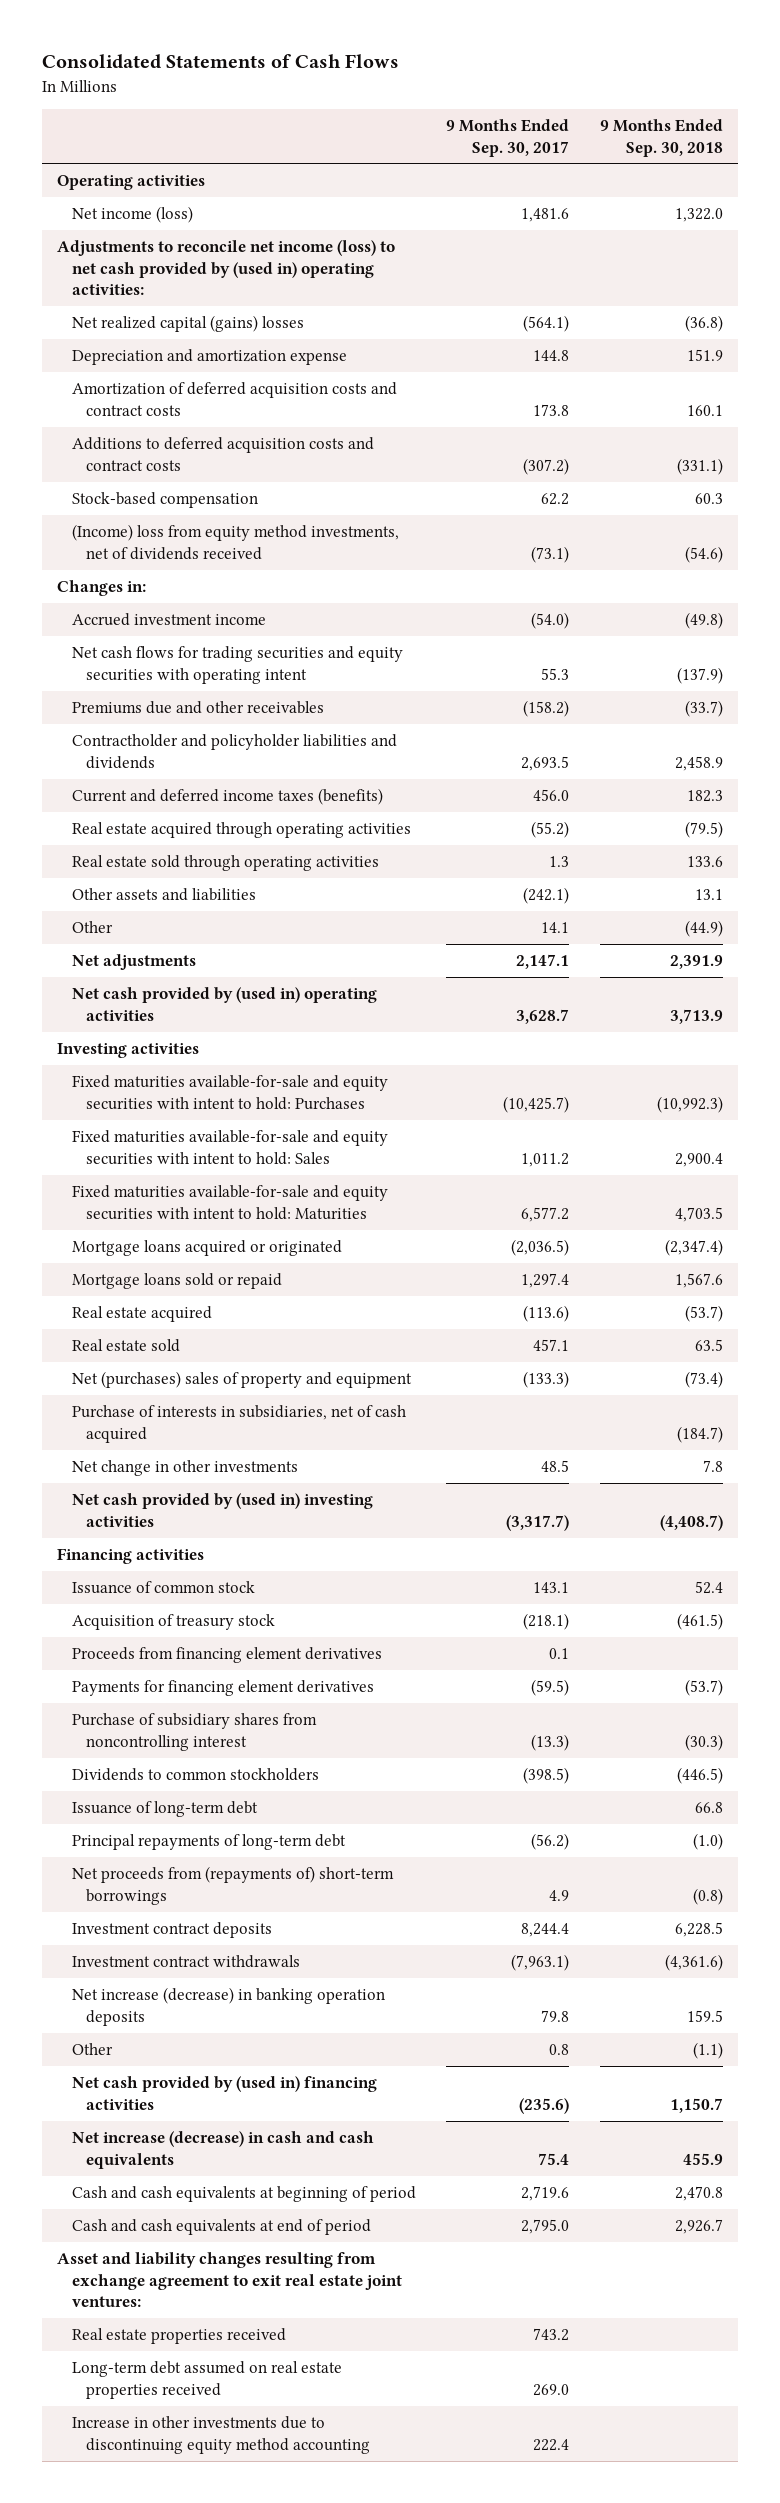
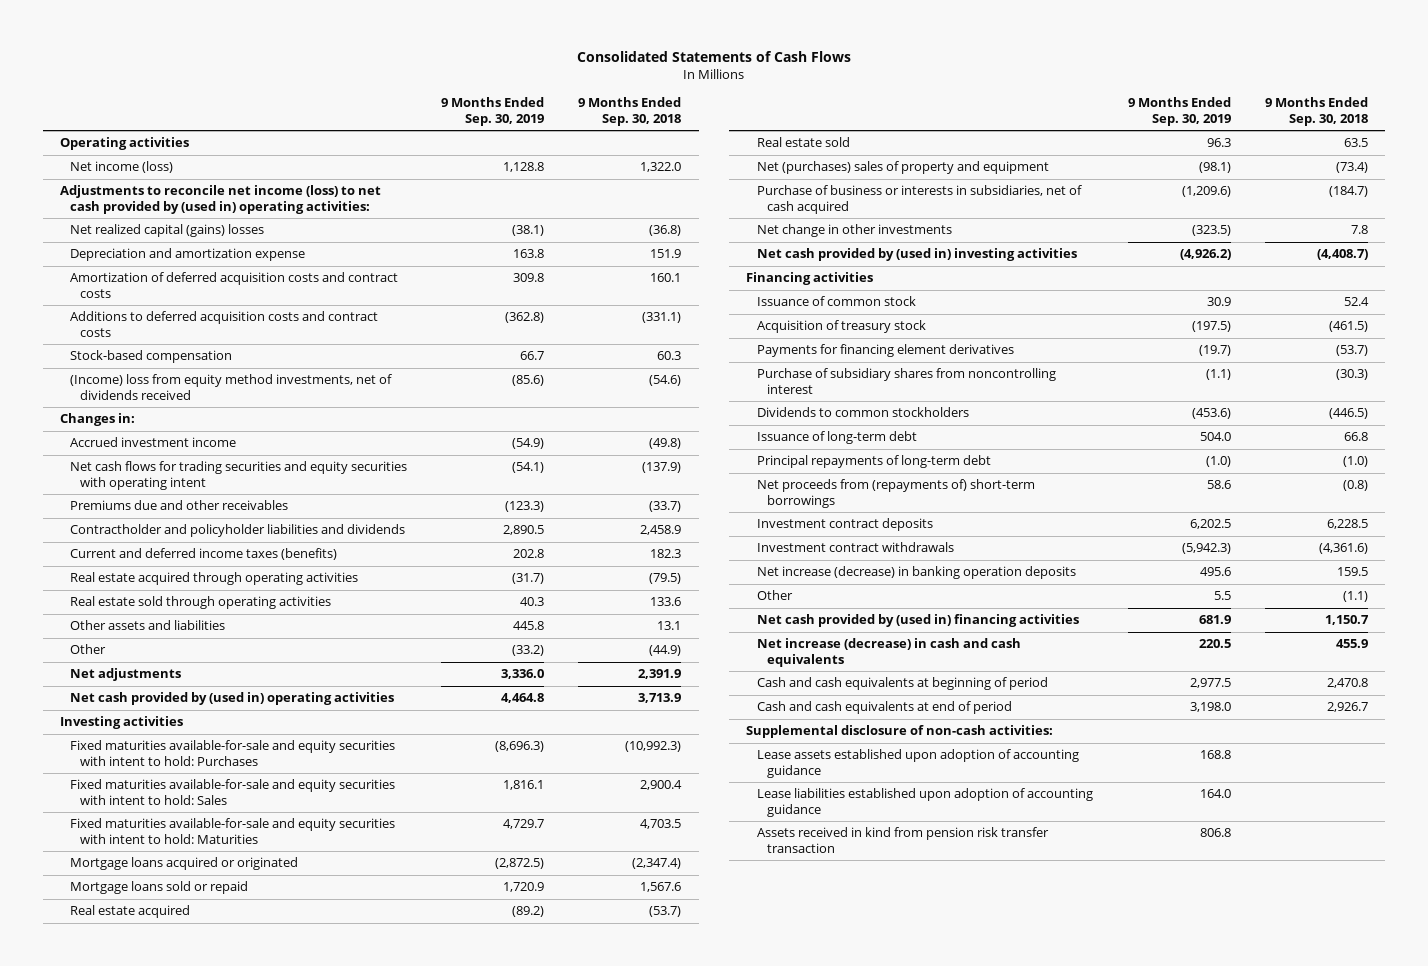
[446,118,570,157] 9 Months Ended Sep. 30, 2017 -> none
none -> [441,97,545,126] 9 Months Ended Sep. 30, 2019
[71,1405,406,1443] Purchase of interests in subsidiaries, net of cash acquired -> [756,185,1082,214] Purchase of business or interests in subsidiaries, net of cash acquired
[71,1647,382,1664] Proceeds from financing element derivatives -> none
[56,2252,402,2308] Asset and liability changes resulting from exchange agreement to exit real estate joint ventures: -> none
[71,2328,286,2345] Real estate properties received -> none
[71,2361,342,2399] Long-term debt assumed on real estate properties received -> none
[71,2416,371,2454] Increase in other investments due to discontinuing equity method accounting -> none
none -> [746,725,1054,739] Supplemental disclosure of non-cash activities:
none -> [756,749,1079,778] Lease assets established upon adoption of accounting guidance
none -> [756,788,1093,817] Lease liabilities established upon adoption of accounting guidance
none -> [756,827,1049,853] Assets received in kind from pension risk transfer transaction

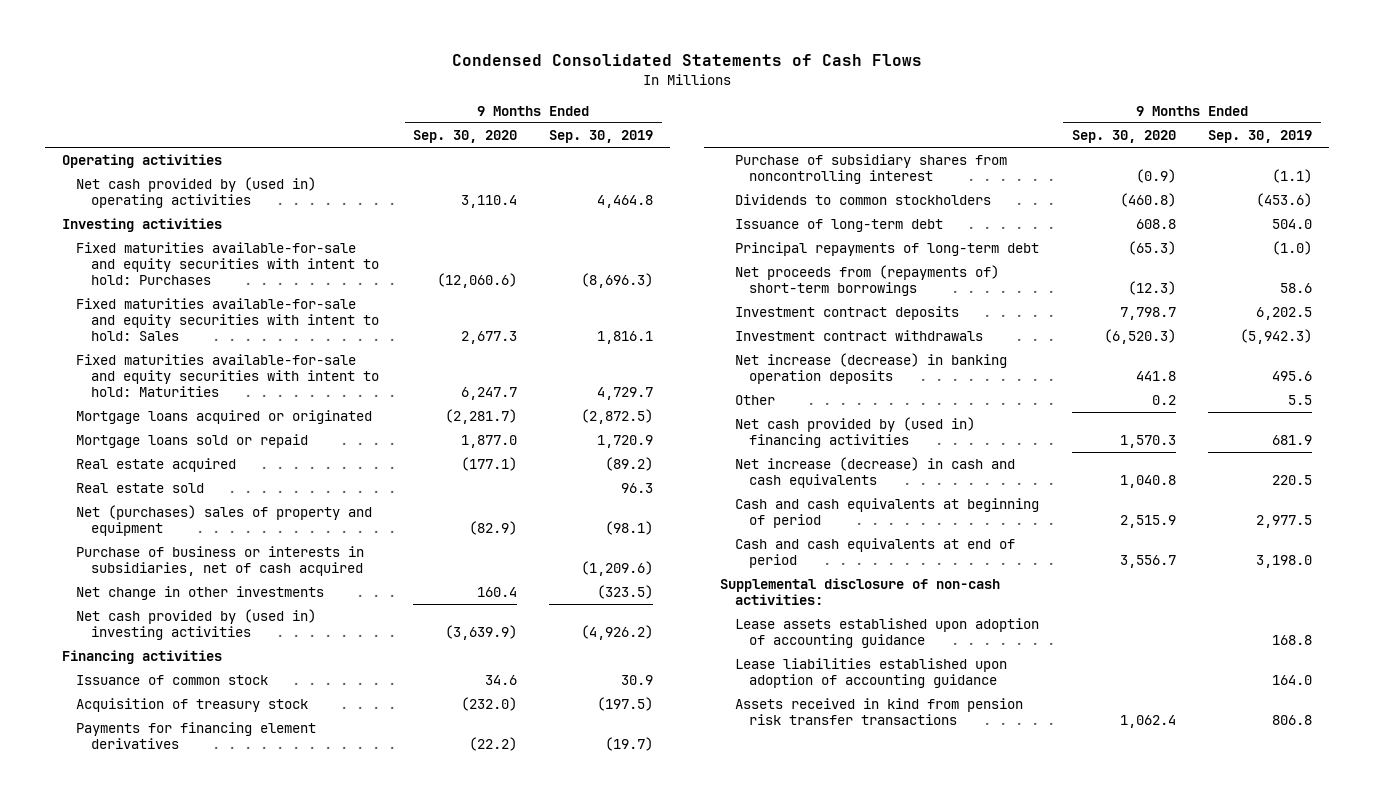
[576,50,851,62] Consolidated Statements of Cash Flows -> [451,54,922,67] Condensed Consolidated Statements of Cash Flows
[578,97,682,126] 9 Months Ended Sep. 30, 2018 -> none
none -> [412,130,517,144] Sep. 30, 2020
[70,161,174,174] Net income (loss) -> none
[59,185,381,214] Adjustments to reconcile net income (loss) to net cash provided by (used in) operating activities: -> none
[70,224,265,238] Net realized capital (gains) losses -> none
[70,248,306,262] Depreciation and amortization expense -> none
[70,272,399,298] Amortization of deferred acquisition costs and contract costs -> none
[70,311,379,337] Additions to deferred acquisition costs and contract costs -> none
[70,350,233,364] Stock-based compensation -> none
[70,374,393,400] (Income) loss from equity method investments, net of dividends received -> none
[59,413,135,427] Changes in: -> none
[70,437,237,448] Accrued investment income -> none
[70,461,408,490] Net cash flows for trading securities and equity securities with operating intent -> none
[70,500,289,511] Premiums due and other receivables -> none
[70,524,406,538] Contractholder and policyholder liabilities and dividends -> none
[70,548,338,561] Current and deferred income taxes (benefits) -> none
[70,572,359,586] Real estate acquired through operating activities -> none
[70,596,332,610] Real estate sold through operating activities -> none
[70,620,226,631] Other assets and liabilities -> none
[70,644,107,655] Other -> none
[70,668,182,682] Net adjustments -> none
[756,827,1049,853] Assets received in kind from pension risk transfer transaction -> [734,698,1023,726] Assets received in kind from pension risk transfer transactions

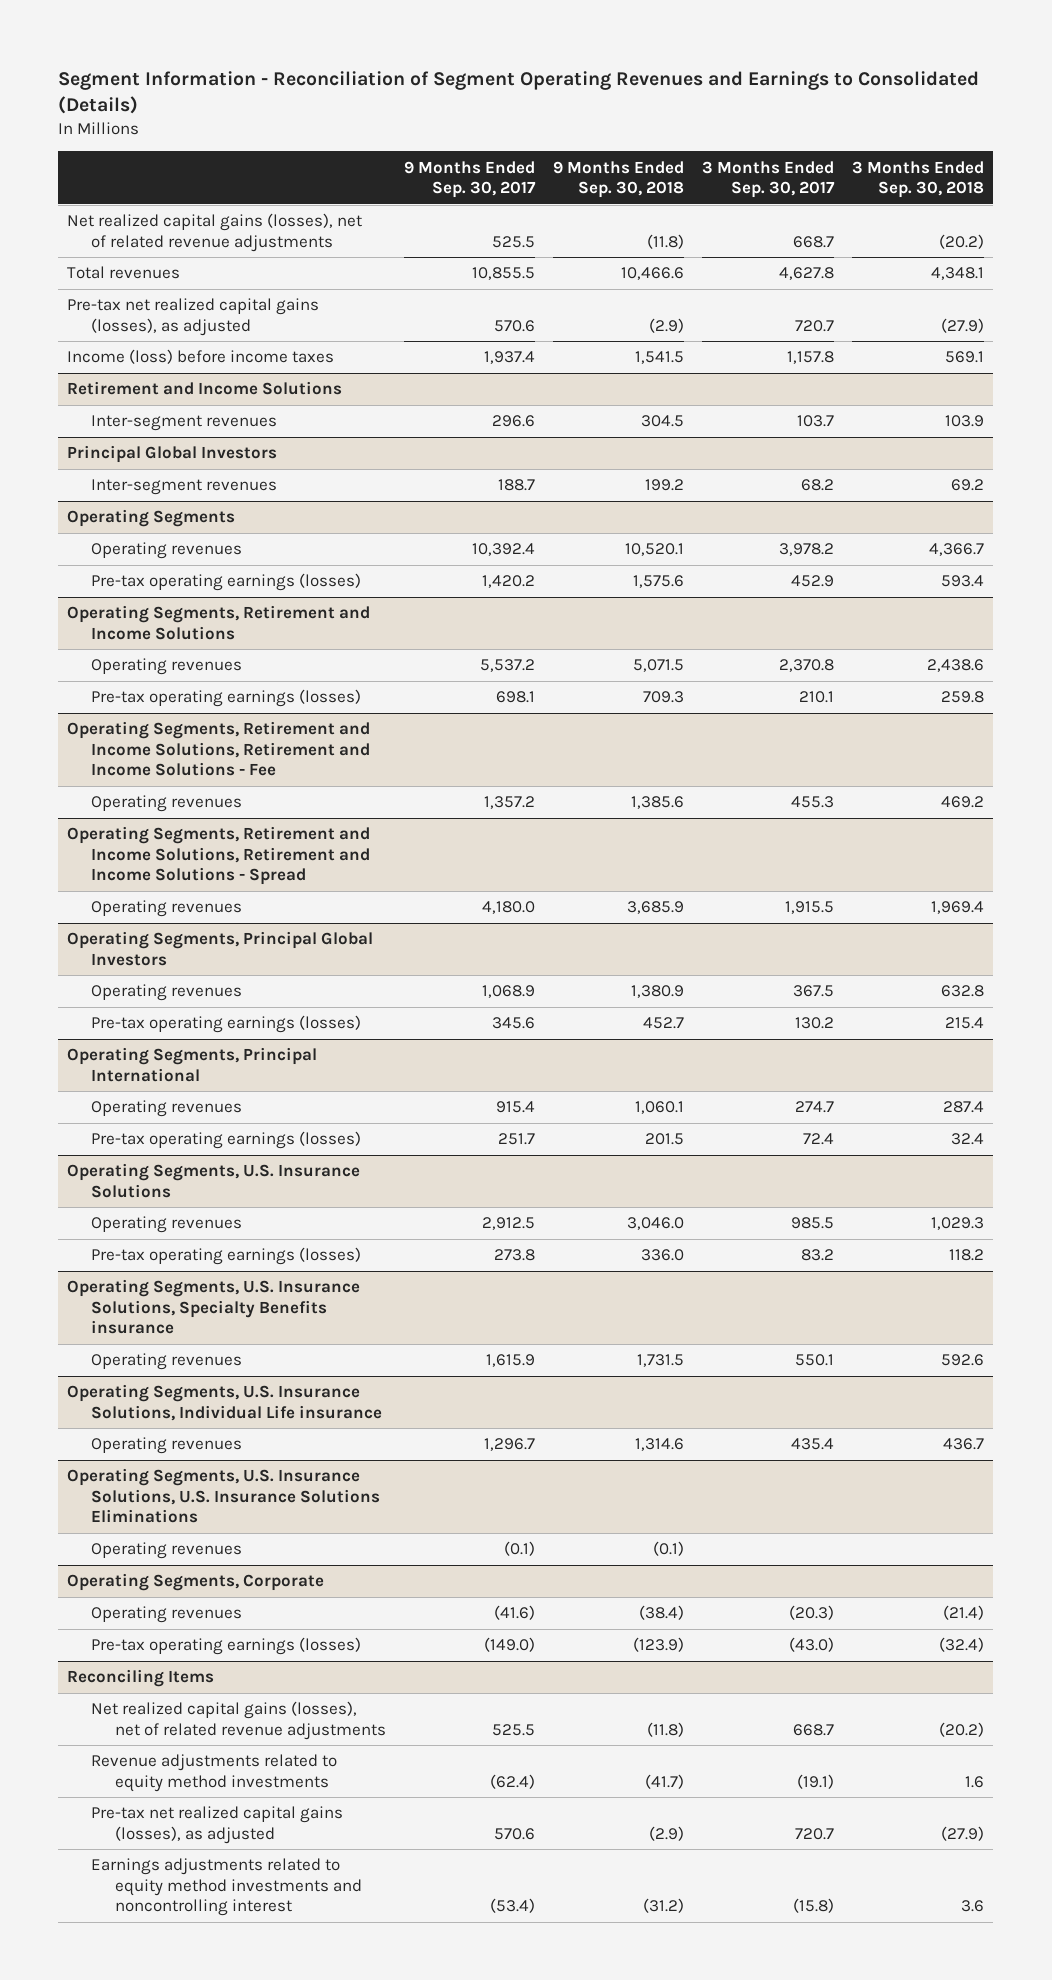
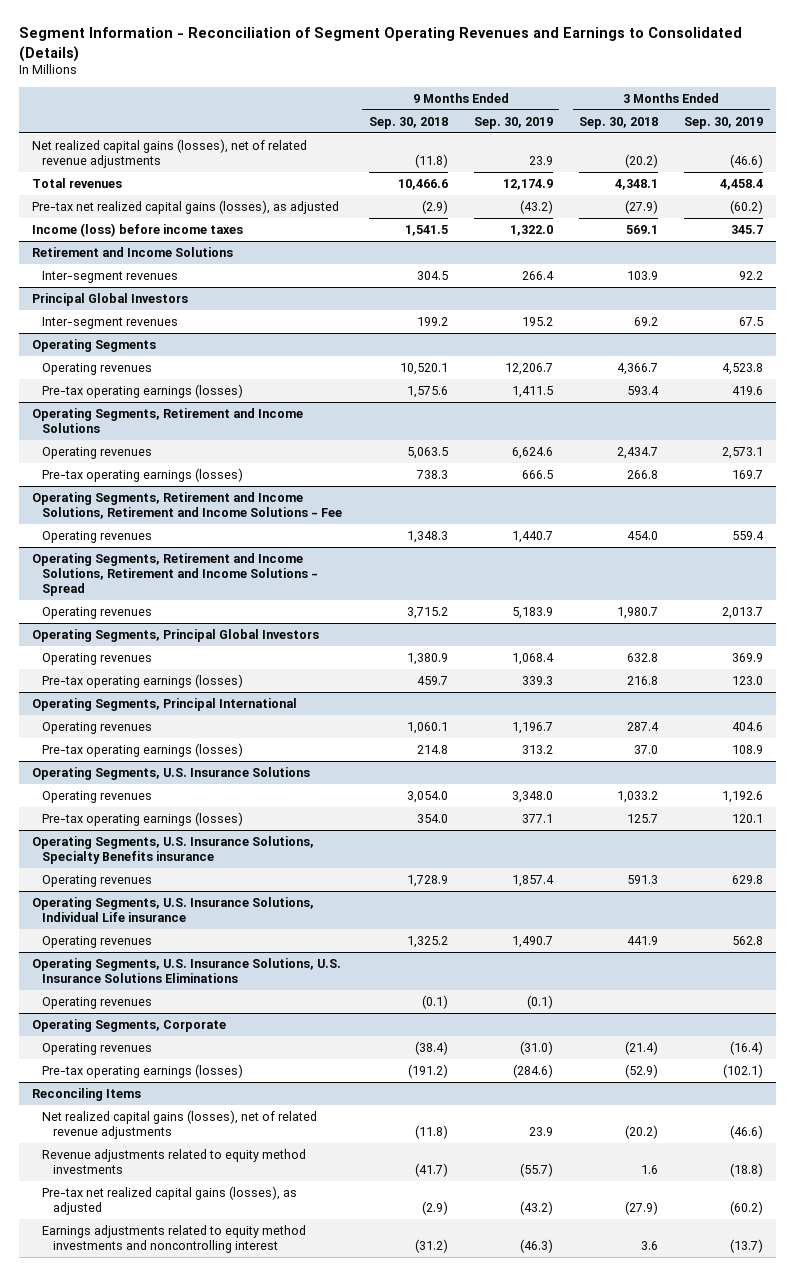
[403,160,536,199] 9 Months Ended Sep. 30, 2017 -> none
[702,160,836,199] 3 Months Ended Sep. 30, 2017 -> none
none -> [473,116,553,129] Sep. 30, 2019
none -> [684,116,764,129] Sep. 30, 2019
[633,659,685,673] 5,071.5 -> [406,446,448,459] 5,063.5
[927,659,985,673] 2,438.6 -> [617,446,659,459] 2,434.7
[643,691,685,704] 709.3 -> [415,469,448,479] 738.3
[941,691,985,704] 259.8 -> [627,469,659,479] 266.8
[631,796,685,810] 1,385.6 -> [406,530,448,543] 1,348.3
[941,796,985,809] 469.2 -> [627,530,659,540] 454.0
[627,901,685,915] 3,685.9 -> [406,606,448,619] 3,715.2
[931,901,985,915] 1,969.4 -> [617,606,659,619] 1,980.7
[643,1017,685,1030] 452.7 -> [416,675,448,685] 459.7
[945,1017,985,1030] 215.4 -> [627,675,659,685] 216.8
[645,1133,685,1146] 201.5 -> [416,744,448,754] 214.8
[951,1133,985,1146] 32.4 -> [634,744,659,754] 37.0
[627,1217,685,1231] 3,046.0 -> [406,790,448,803] 3,054.0
[931,1217,985,1231] 1,029.3 -> [617,790,659,803] 1,033.2
[641,1249,685,1262] 336.0 -> [416,813,448,823] 354.0
[949,1249,985,1262] 118.2 -> [627,813,659,823] 125.7
[637,1354,685,1368] 1,731.5 -> [406,874,448,887] 1,728.9
[941,1354,985,1367] 592.6 -> [627,874,659,884] 591.3
[635,1438,685,1452] 1,314.6 -> [406,935,448,948] 1,325.2
[943,1438,985,1451] 436.7 -> [627,935,659,945] 441.9
[633,1637,685,1653] (123.9) -> [407,1063,448,1078] (191.2)
[939,1637,985,1653] (32.4) -> [625,1063,659,1078] (52.9)

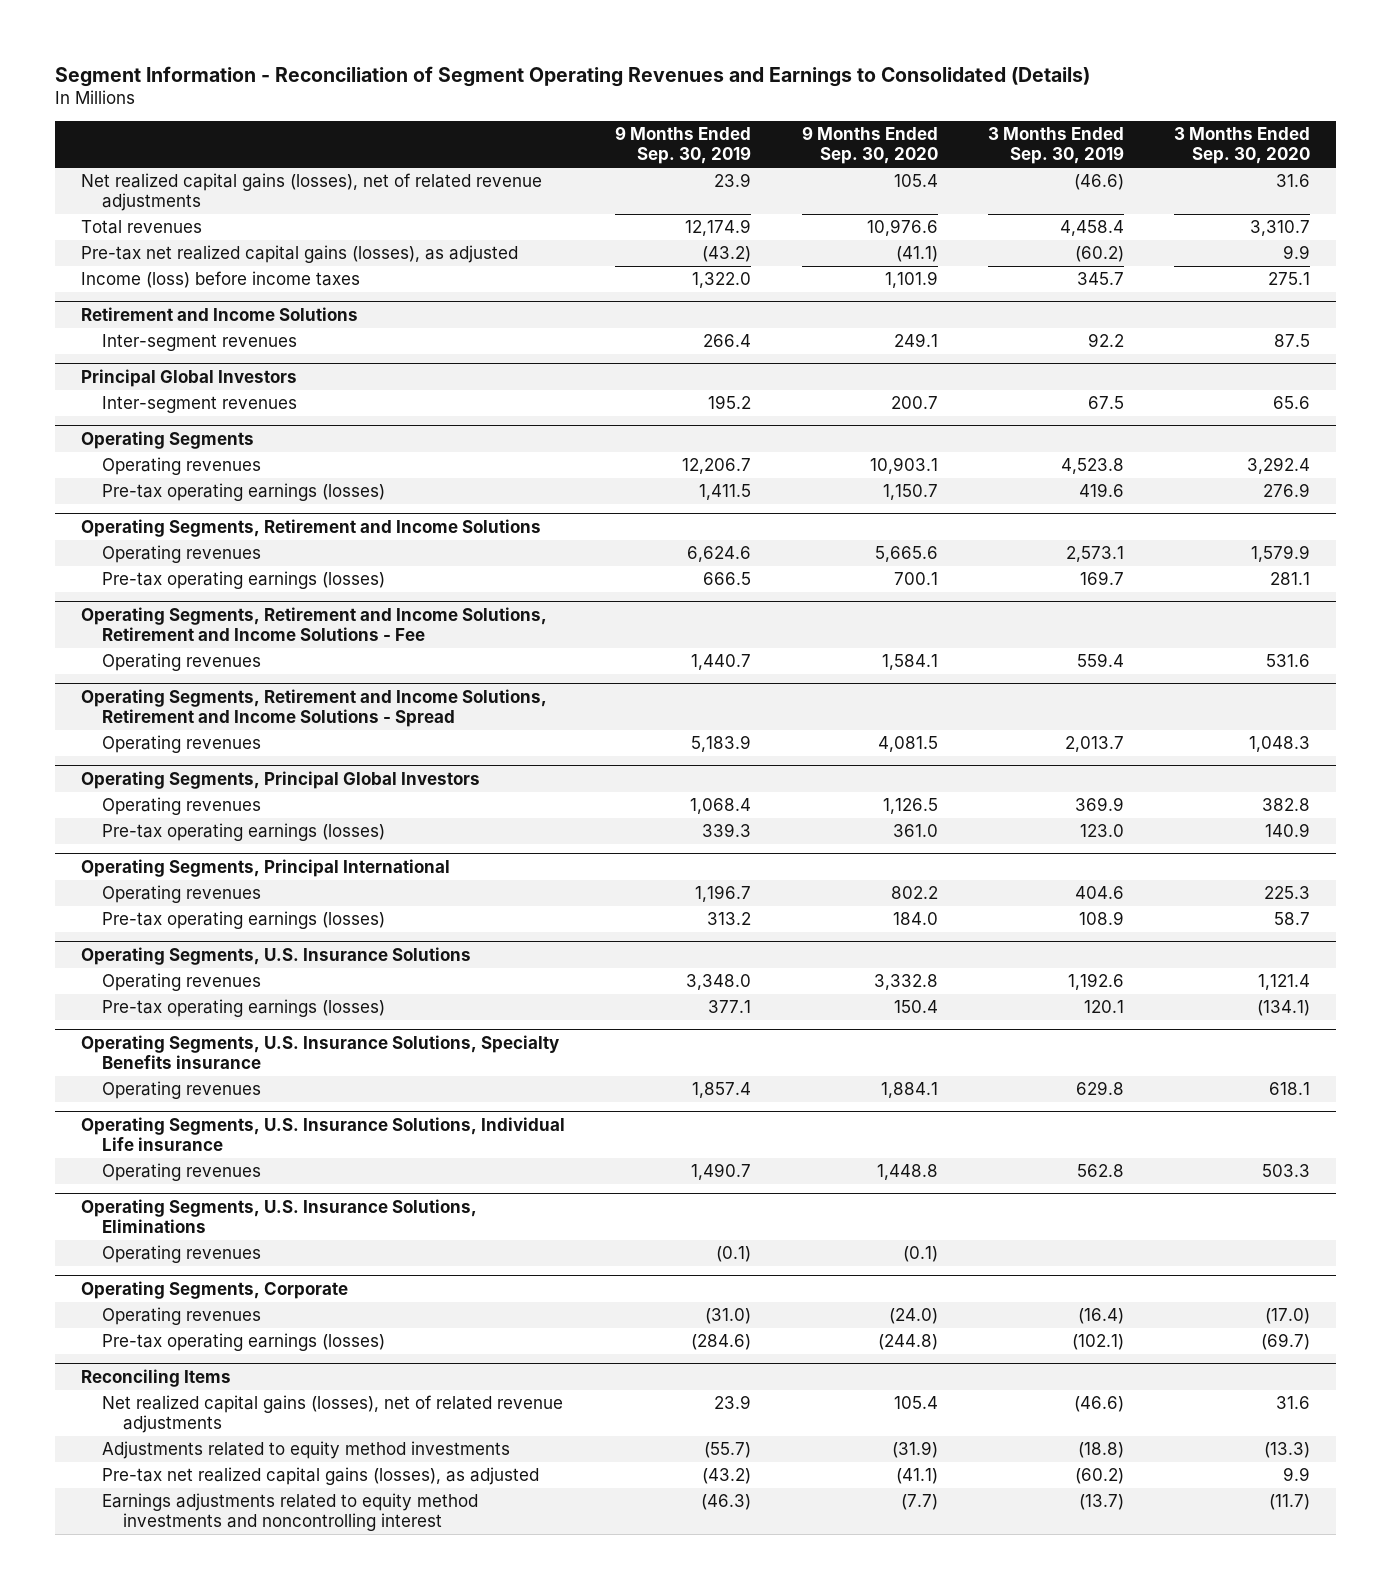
[368,116,448,129] Sep. 30, 2018 -> none
[579,116,659,129] Sep. 30, 2018 -> none
none -> [801,126,938,165] 9 Months Ended Sep. 30, 2020
none -> [1174,127,1311,165] 3 Months Ended Sep. 30, 2020
[31,957,341,983] Operating Segments, U.S. Insurance Solutions, U.S. Insurance Solutions Eliminations -> [80,1199,477,1234] Operating Segments, U.S. Insurance Solutions, Eliminations
[42,1148,307,1174] Revenue adjustments related to equity method investments -> [101,1441,510,1460] Adjustments related to equity method investments

